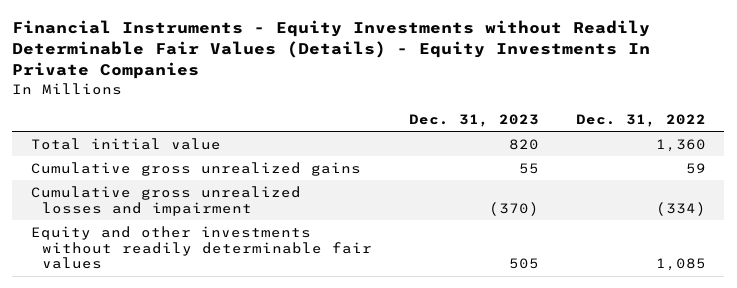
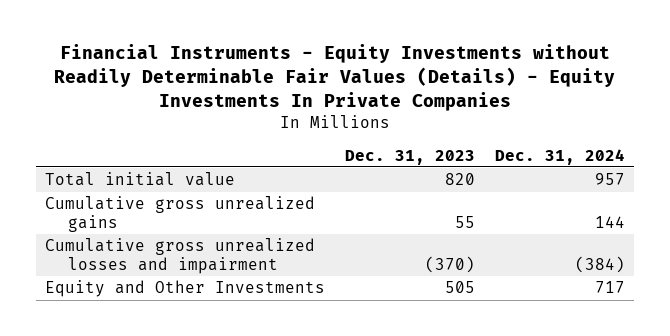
[575,114,706,128] Dec. 31, 2022 -> none
none -> [494,148,625,165] Dec. 31, 2024
[30,225,372,270] Equity and other investments without readily determinable fair values -> [45,280,326,298] Equity and Other Investments

